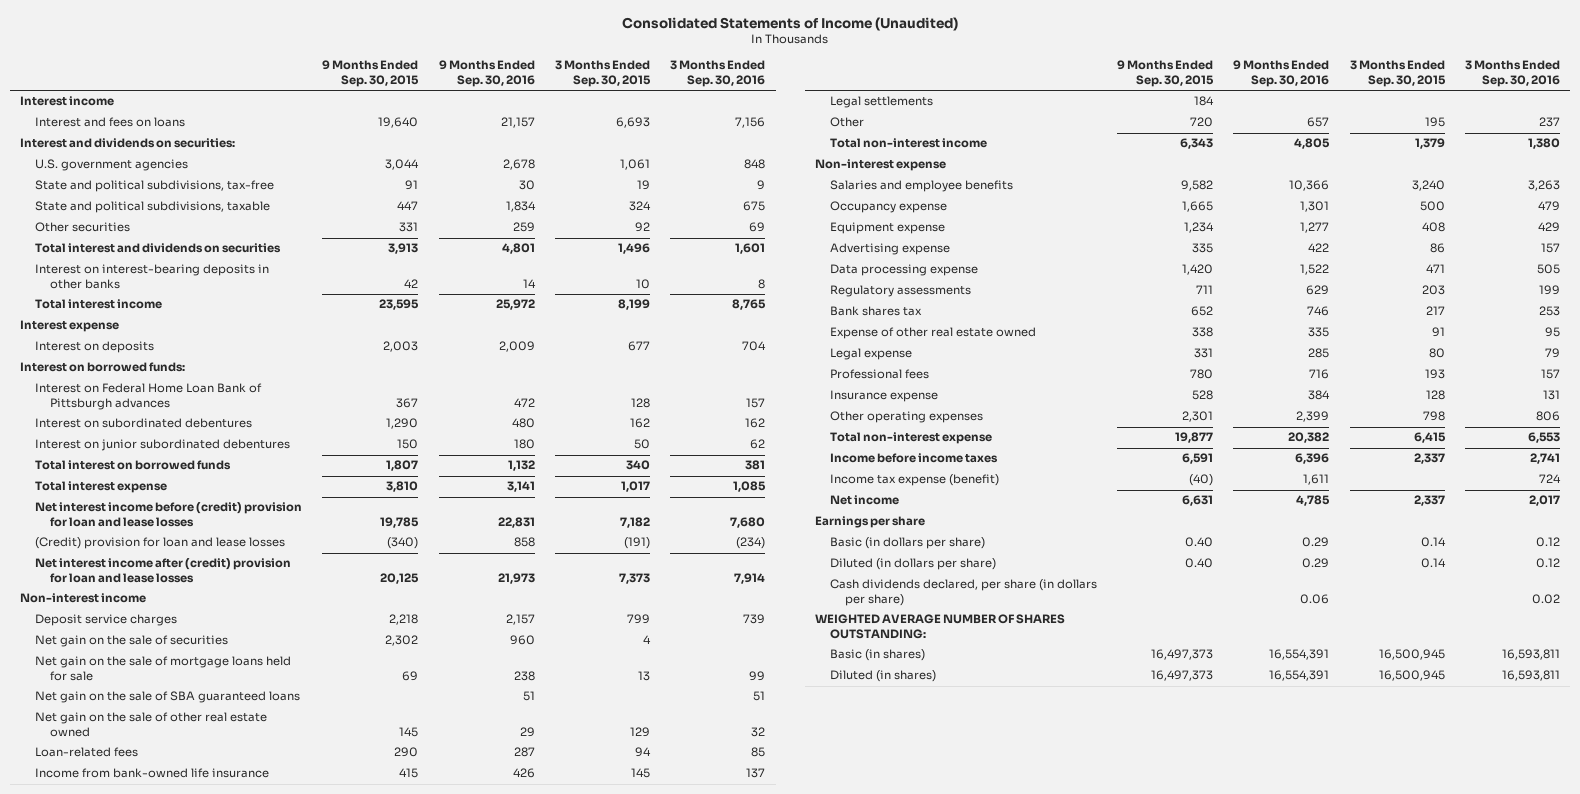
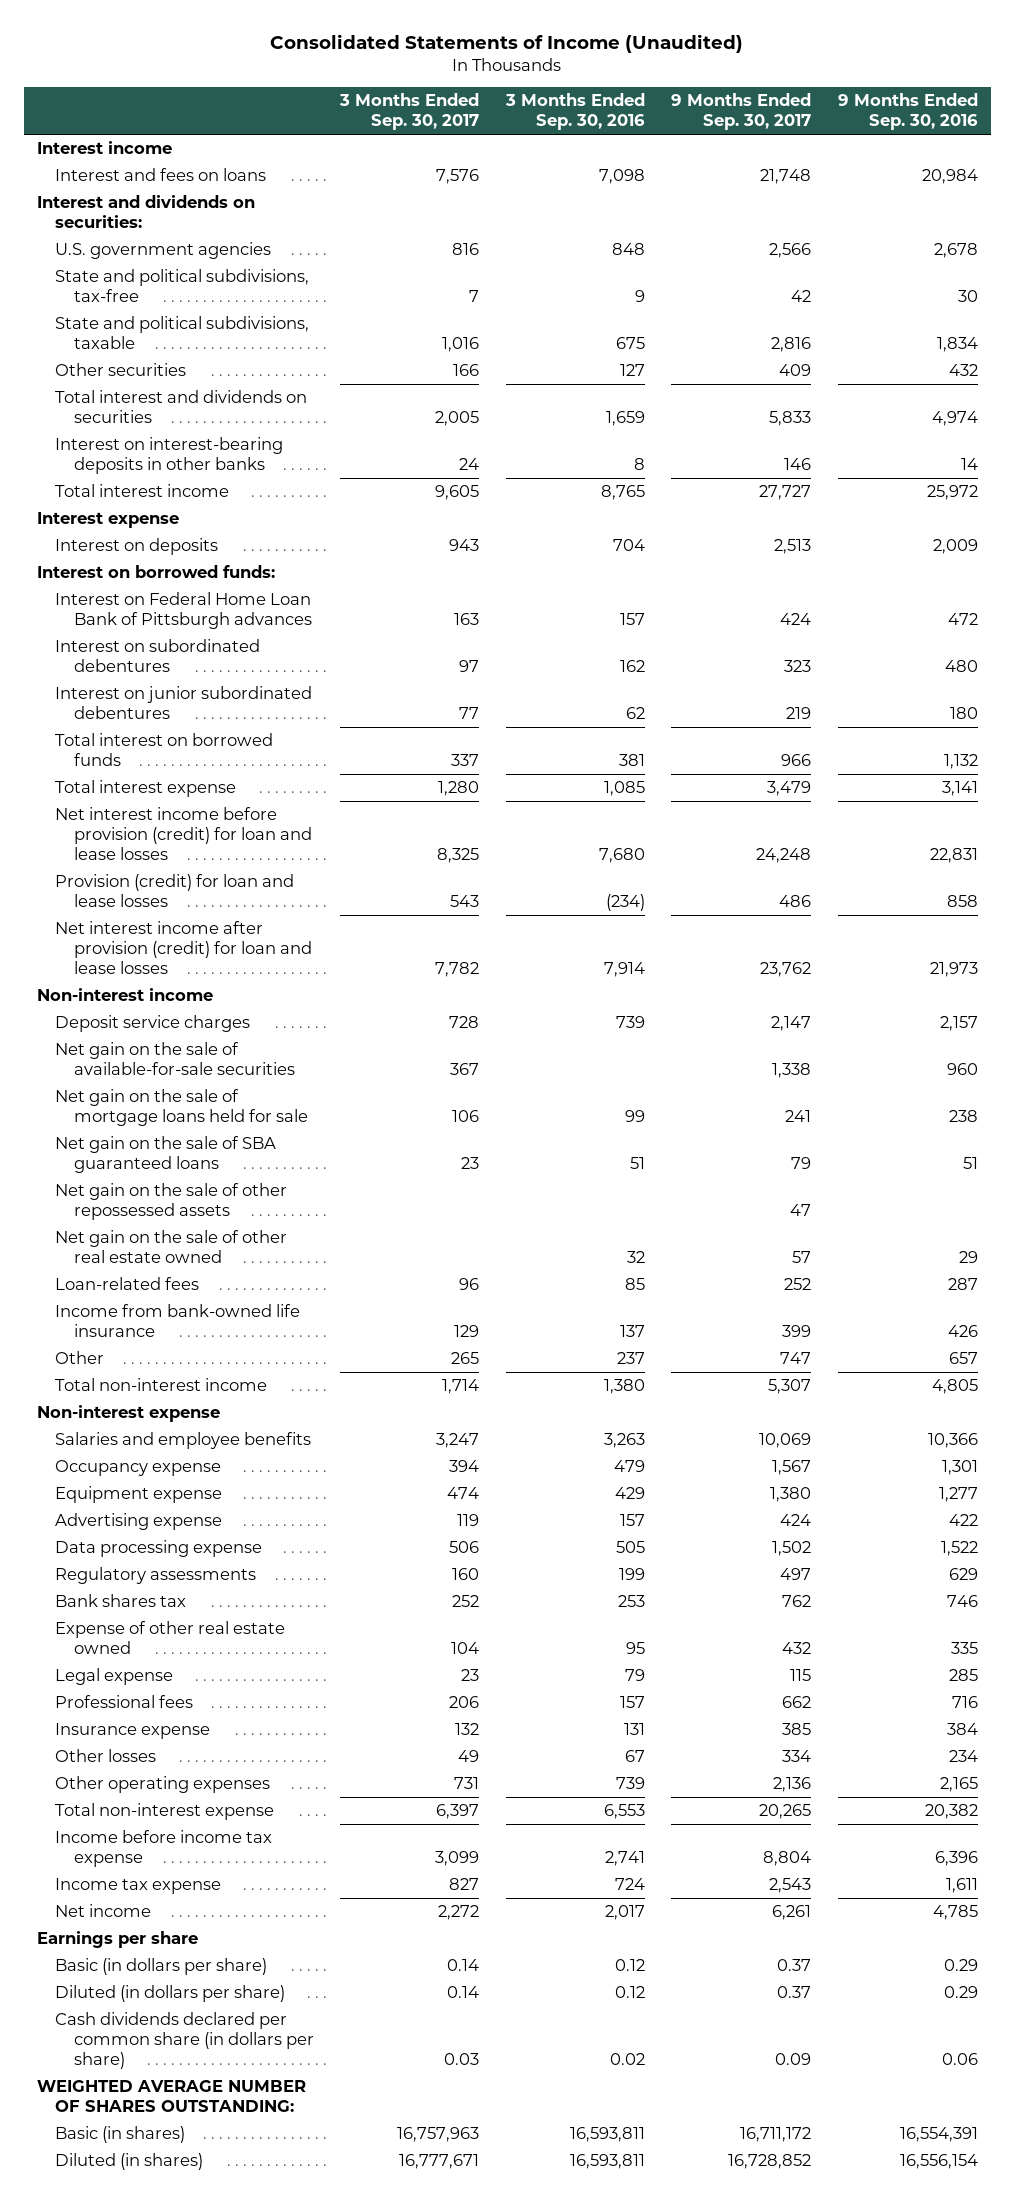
[322,60,420,88] 9 Months Ended Sep. 30, 2015 -> none
[555,60,652,88] 3 Months Ended Sep. 30, 2015 -> none
none -> [339,93,480,131] 3 Months Ended Sep. 30, 2017
none -> [671,93,812,131] 9 Months Ended Sep. 30, 2017
[500,117,535,129] 21,157 -> [921,169,978,185] 20,984
[735,117,766,129] 7,156 -> [598,169,645,185] 7,098
[512,222,535,233] 259 -> [948,364,978,377] 432
[749,222,766,233] 69 -> [619,364,645,377] 127
[501,243,535,255] 4,801 -> [931,411,978,427] 4,974
[735,243,766,255] 1,601 -> [605,411,645,427] 1,659
[34,502,302,528] Net interest income before (credit) provision for loan and lease losses -> [55,807,312,861] Net interest income before provision (credit) for loan and lease losses
[34,537,285,550] (Credit) provision for loan and lease losses -> [55,874,295,908] Provision (credit) for loan and lease losses
[34,558,291,584] Net interest income after (credit) provision for loan and lease losses -> [55,921,312,975] Net interest income after provision (credit) for loan and lease losses
[34,635,228,648] Net gain on the sale of securities -> [55,1042,295,1076] Net gain on the sale of available-for-sale securities
none -> [55,1183,288,1221] Net gain on the sale of other repossessed assets
[829,96,933,109] Legal settlements -> none
none -> [55,1749,157,1763] Other losses
[1296,411,1330,423] 2,399 -> [939,1777,978,1793] 2,165
[1536,411,1561,422] 806 -> [615,1777,645,1790] 739
[829,453,998,464] Income before income taxes -> [55,1830,273,1868] Income before income tax expense
[829,474,999,487] Income tax expense (benefit) -> [55,1878,222,1895] Income tax expense
[829,579,1097,607] Cash dividends declared, per share (in dollars per share) -> [55,2012,314,2070] Cash dividends declared per common share (in dollars per share)
[1269,670,1330,682] 16,554,391 -> [899,2154,978,2170] 16,556,154

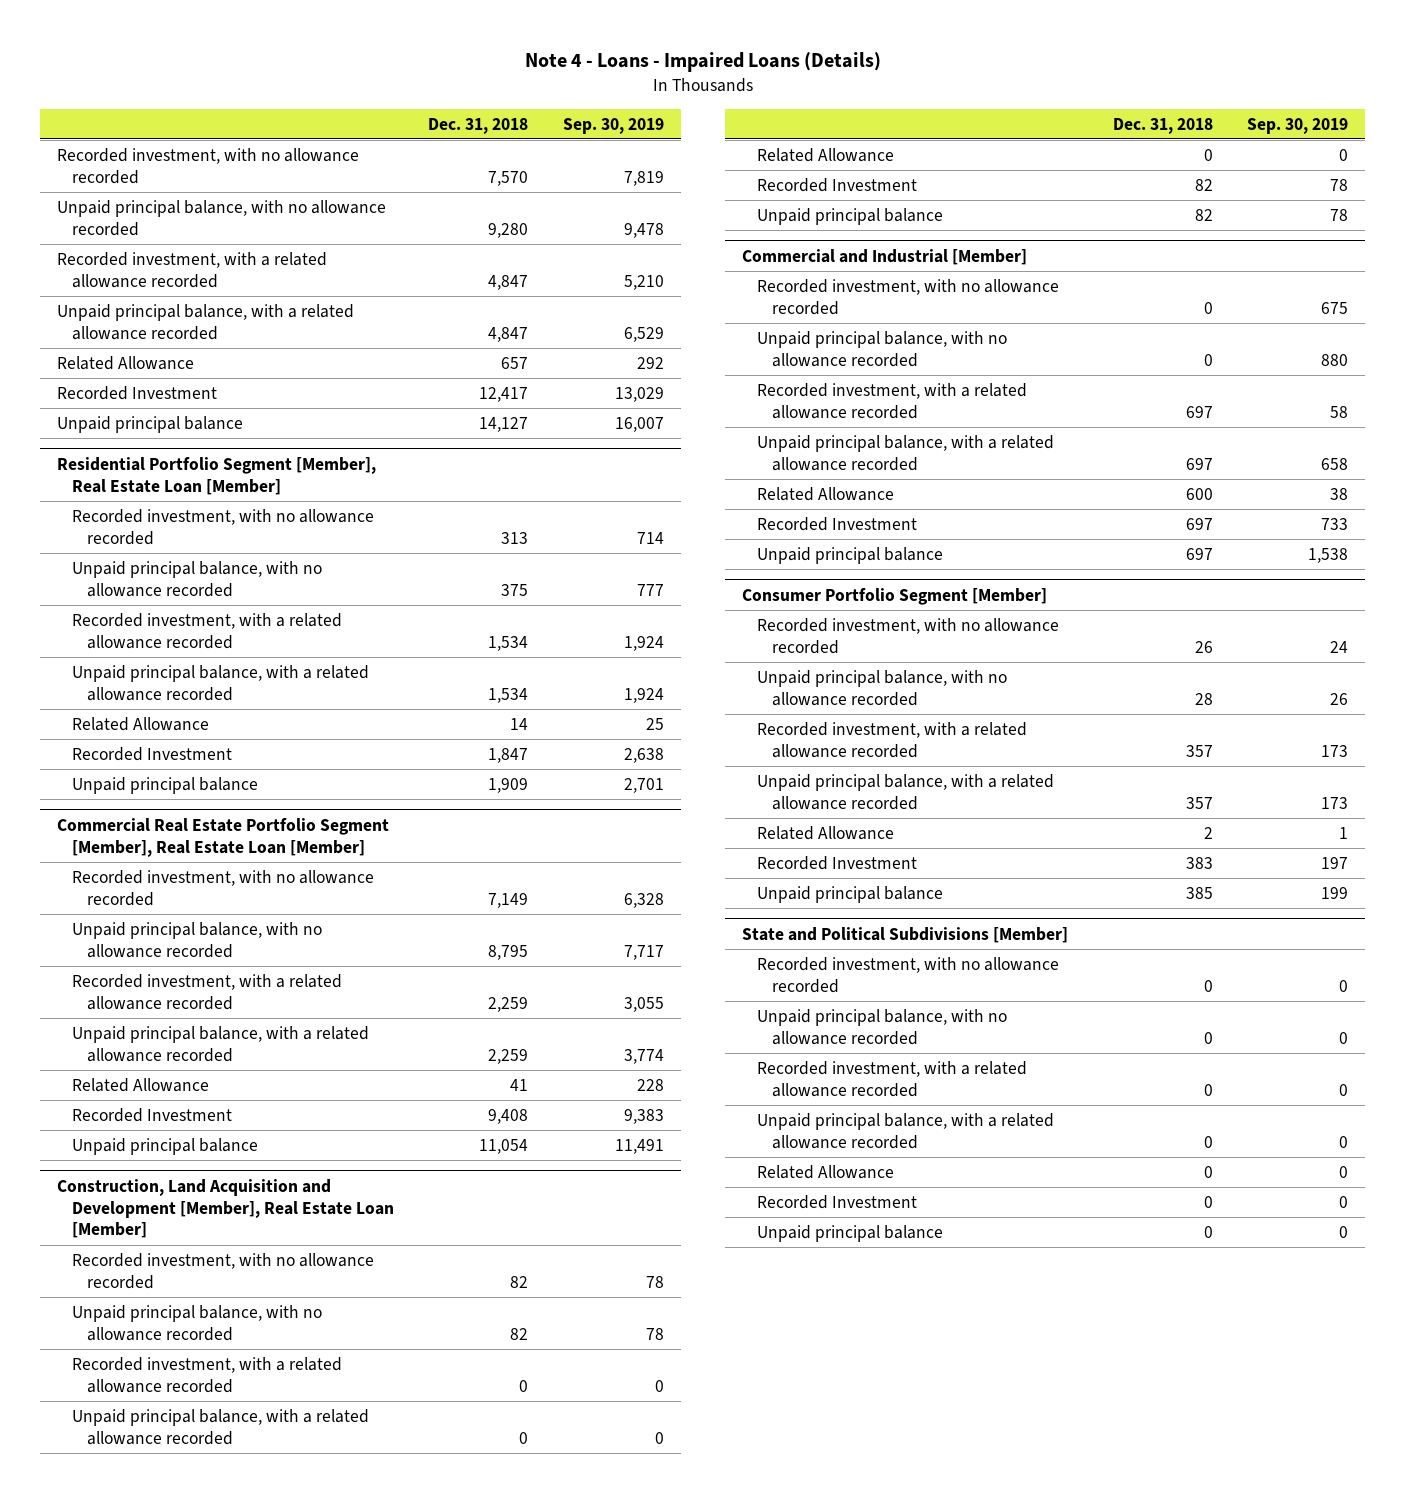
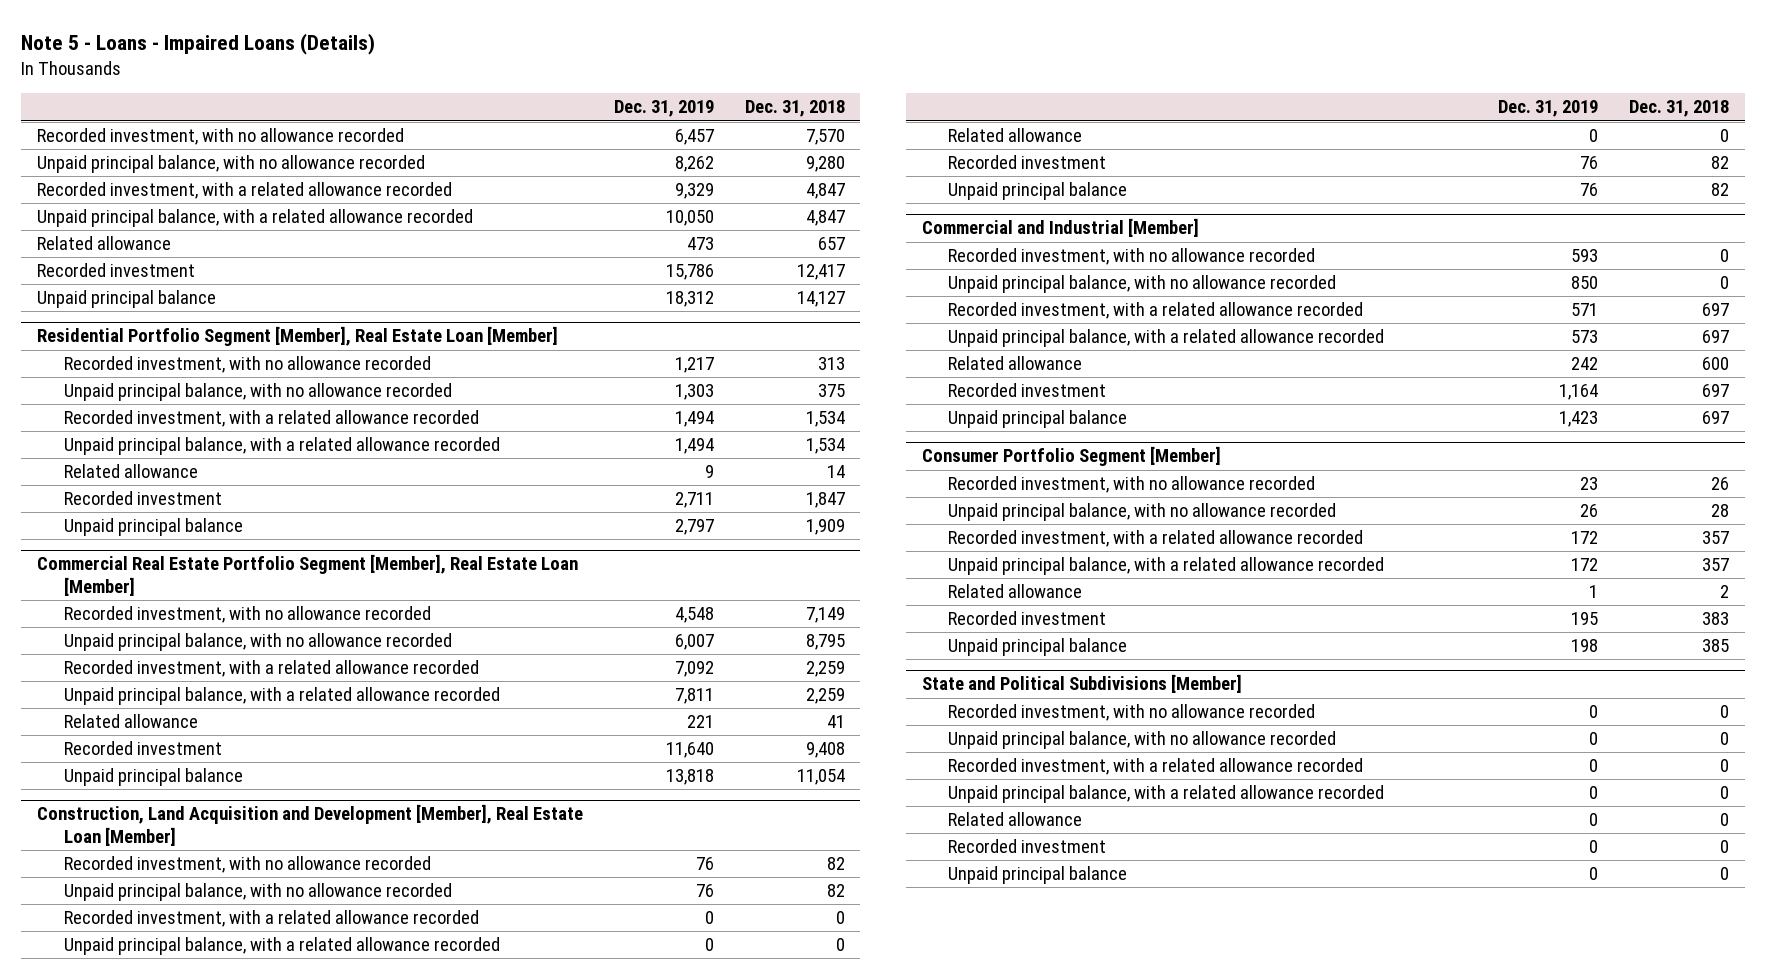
[524,52,881,73] Note 4 - Loans - Impaired Loans (Details) -> [21,32,376,55] Note 5 - Loans - Impaired Loans (Details)
[562,117,664,134] Sep. 30, 2019 -> none
none -> [613,100,714,118] Dec. 31, 2019
[57,355,195,370] Related Allowance -> [36,236,171,251] Related allowance
[57,385,218,400] Recorded Investment -> [36,263,195,278] Recorded investment
[72,716,210,731] Related Allowance -> [63,464,198,479] Related allowance
[72,746,233,761] Recorded Investment -> [63,491,222,506] Recorded investment
[72,1077,210,1092] Related Allowance -> [63,714,198,729] Related allowance
[72,1107,233,1122] Recorded Investment -> [63,741,222,756] Recorded investment
[756,147,894,162] Related Allowance -> [948,128,1083,143] Related allowance
[756,177,917,192] Recorded Investment -> [948,155,1107,170] Recorded investment
[756,486,894,501] Related Allowance -> [948,356,1083,371] Related allowance
[756,516,917,531] Recorded Investment -> [948,383,1107,398] Recorded investment
[756,825,894,840] Related Allowance -> [948,584,1083,599] Related allowance
[756,855,917,870] Recorded Investment -> [948,611,1107,626] Recorded investment
[756,1164,894,1179] Related Allowance -> [948,812,1083,827] Related allowance
[756,1194,917,1209] Recorded Investment -> [948,839,1107,854] Recorded investment

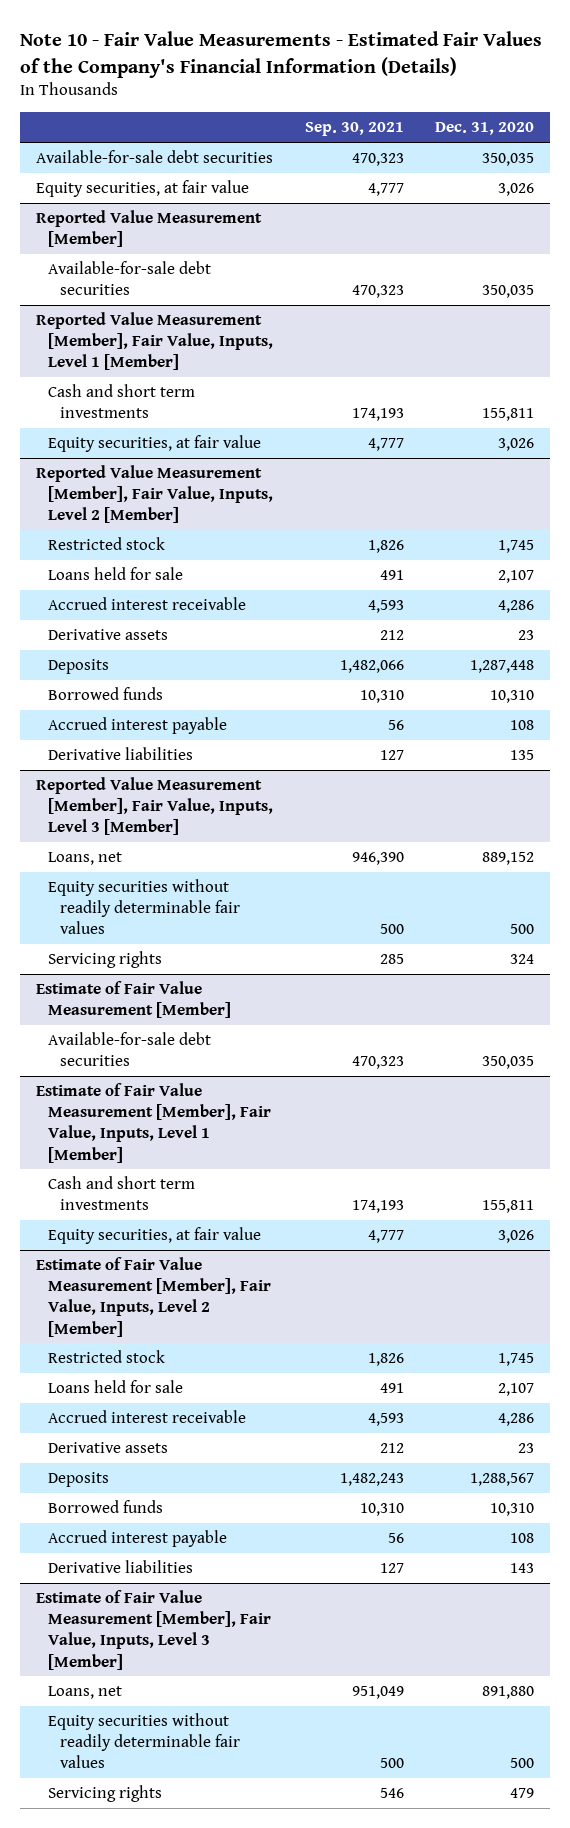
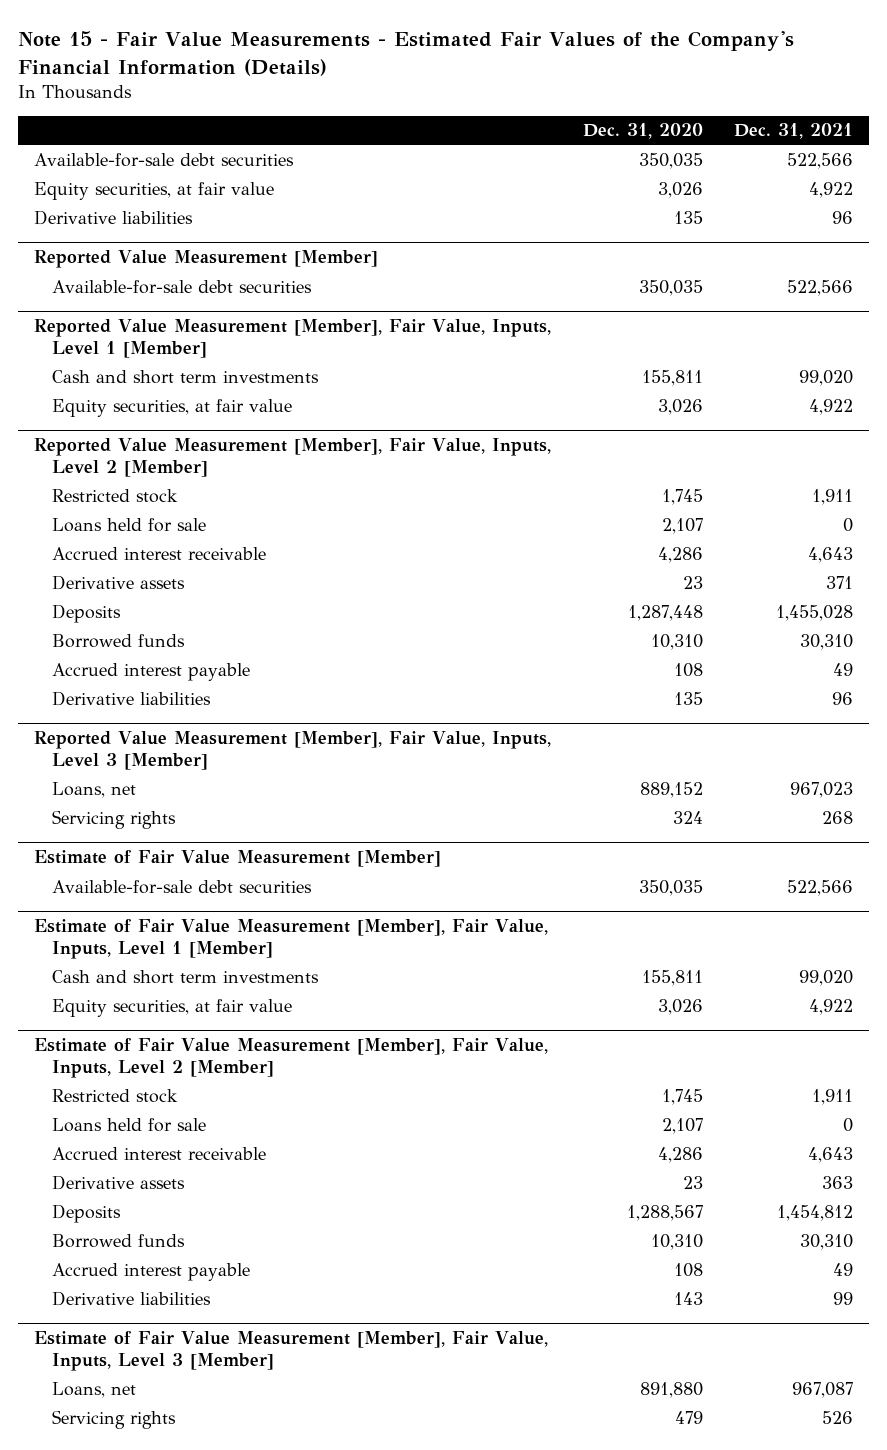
[20,31,543,78] Note 10 - Fair Value Measurements - Estimated Fair Values of the Company's Financial Information (Details) -> [18,30,795,76] Note 15 - Fair Value Measurements - Estimated Fair Values of the Company's Financial Information (Details)
[304,122,404,137] Sep. 30, 2021 -> none
none -> [734,123,854,140] Dec. 31, 2021
none -> [33,209,193,225] Derivative liabilities
[47,879,240,935] Equity securities without readily determinable fair values -> none
[47,1713,240,1769] Equity securities without readily determinable fair values -> none

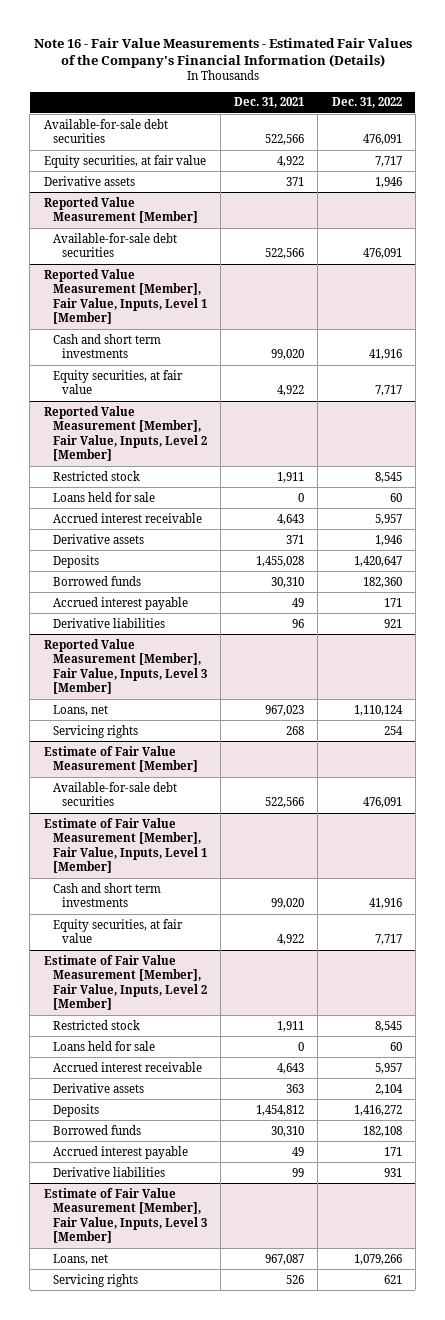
[18,30,795,76] Note 15 - Fair Value Measurements - Estimated Fair Values of the Company's Financial Information (Details) -> [33,37,412,69] Note 16 - Fair Value Measurements - Estimated Fair Values of the Company's Financial Information (Details)
[582,123,703,140] Dec. 31, 2020 -> none
none -> [331,97,402,109] Dec. 31, 2022
[33,209,193,225] Derivative liabilities -> none
none -> [43,175,135,186] Derivative assets

